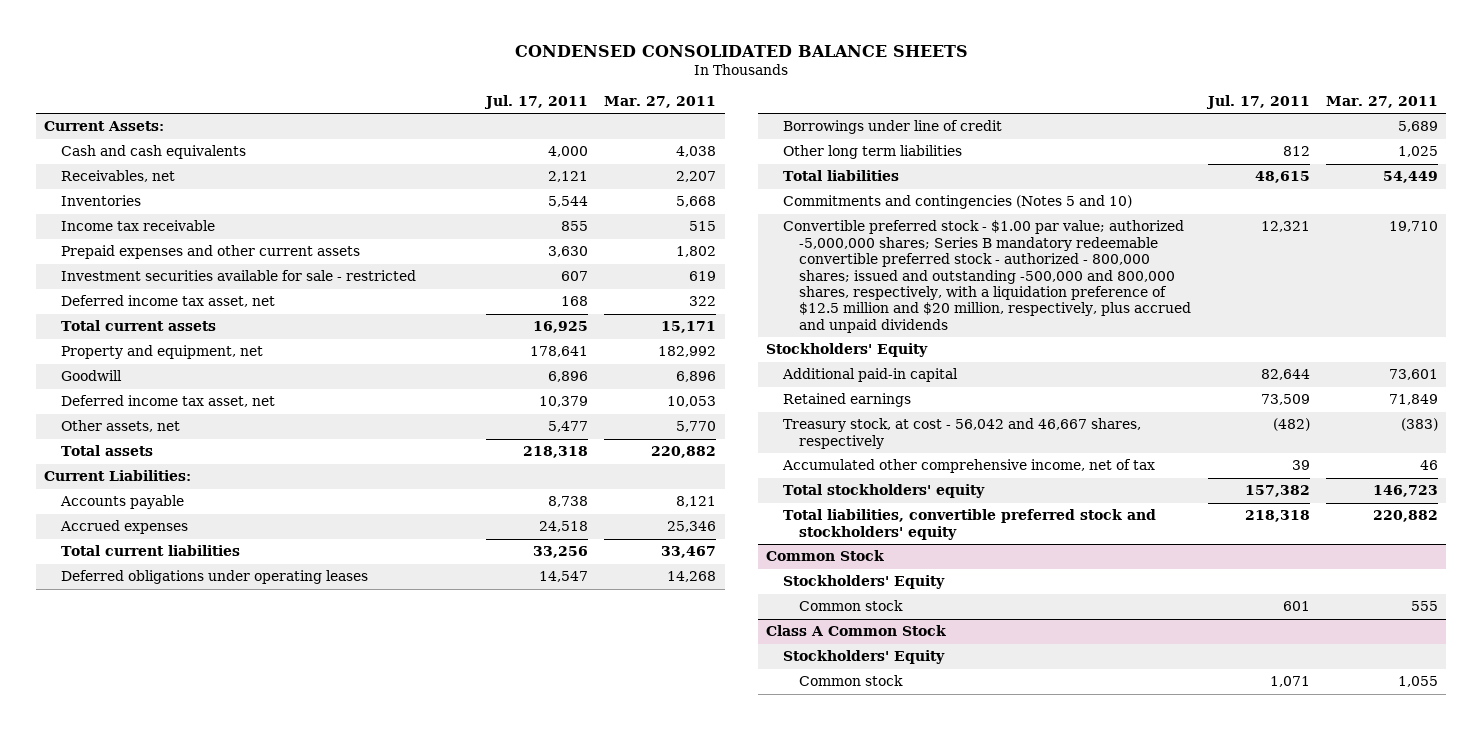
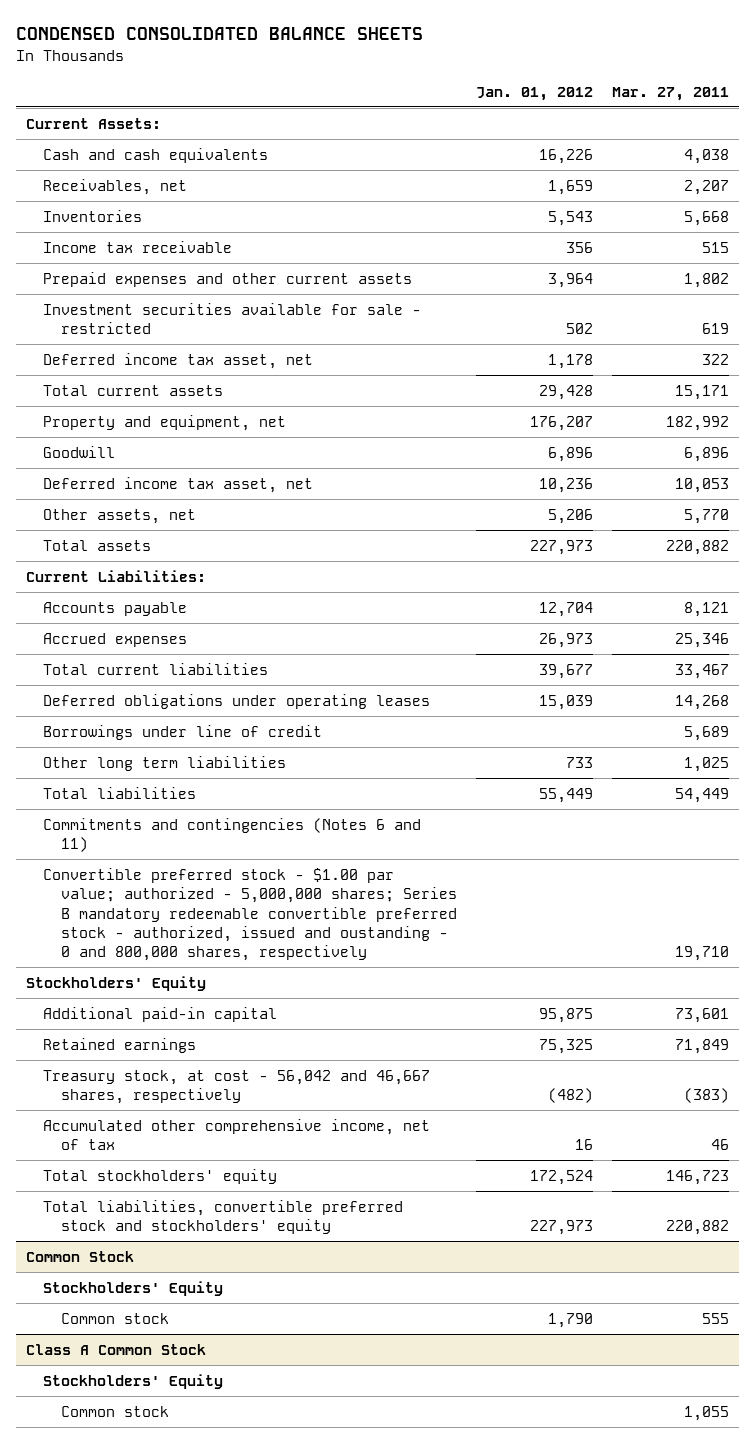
[483,94,588,109] Jul. 17, 2011 -> none
none -> [476,86,594,101] Jan. 01, 2012
[782,195,1132,210] Commitments and contingencies (Notes 5 and 10) -> [43,817,422,853] Commitments and contingencies (Notes 6 and 11)
[782,220,1192,333] Convertible preferred stock - $1.00 par value; authorized -5,000,000 shares; Series B mandatory redeemable convertible preferred stock - authorized - 800,000 shares; issued and outstanding -500,000 and 800,000 shares, respectively, with a liquidation preference of $12.5 million and $20 million, respectively, plus accrued and unpaid dividends -> [43,867,457,962] Convertible preferred stock - $1.00 par value; authorized - 5,000,000 shares; Series B mandatory redeemable convertible preferred stock - authorized, issued and oustanding - 0 and 800,000 shares, respectively

